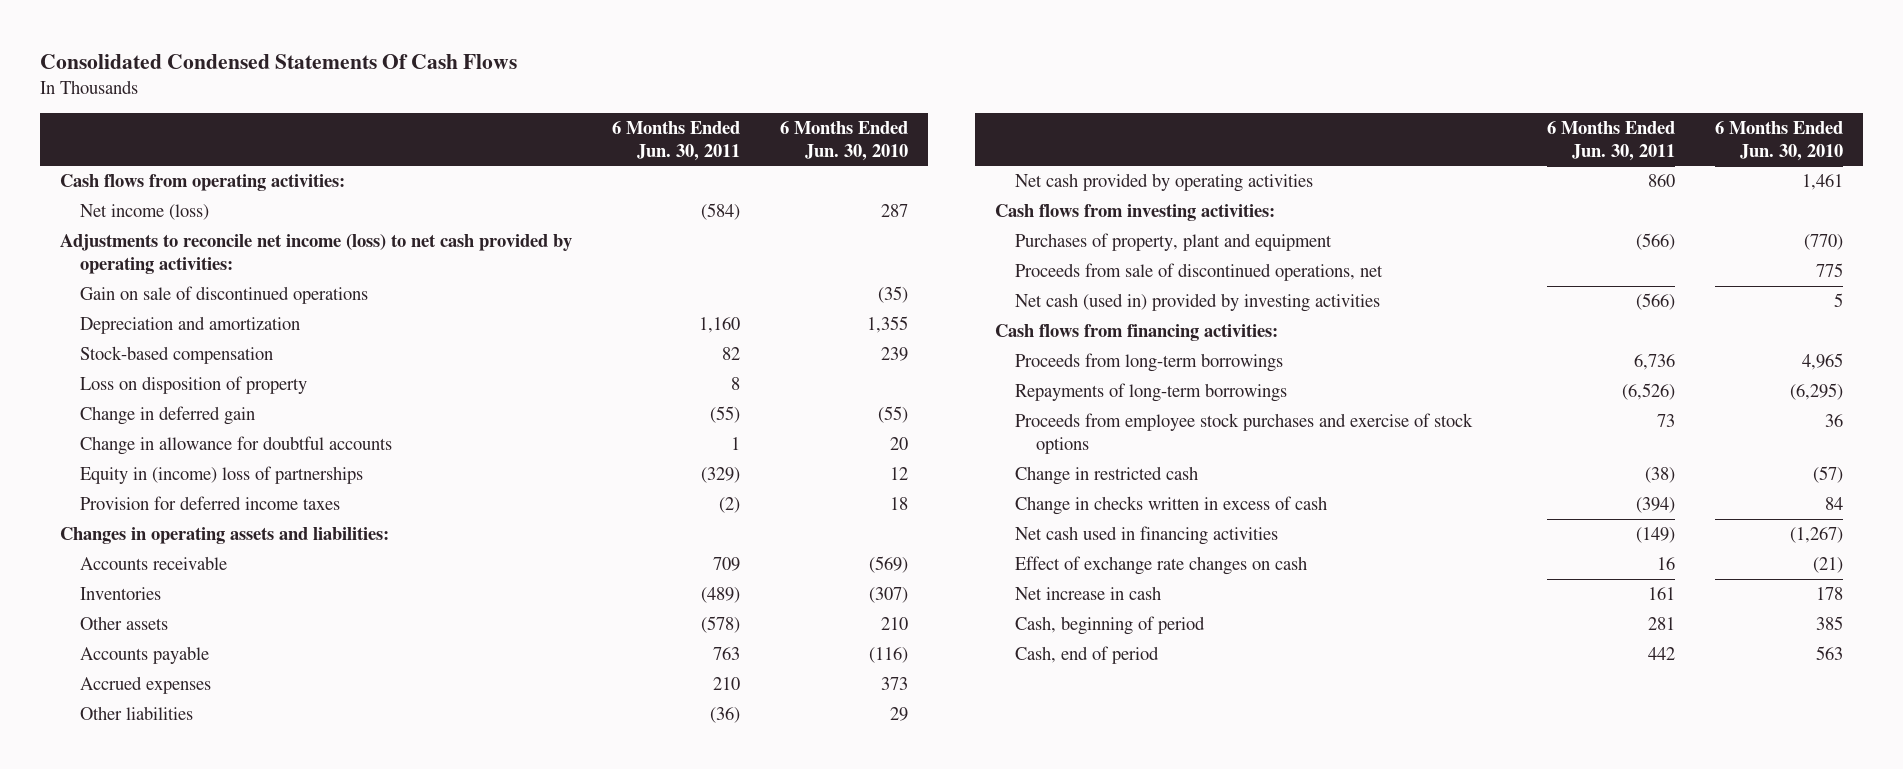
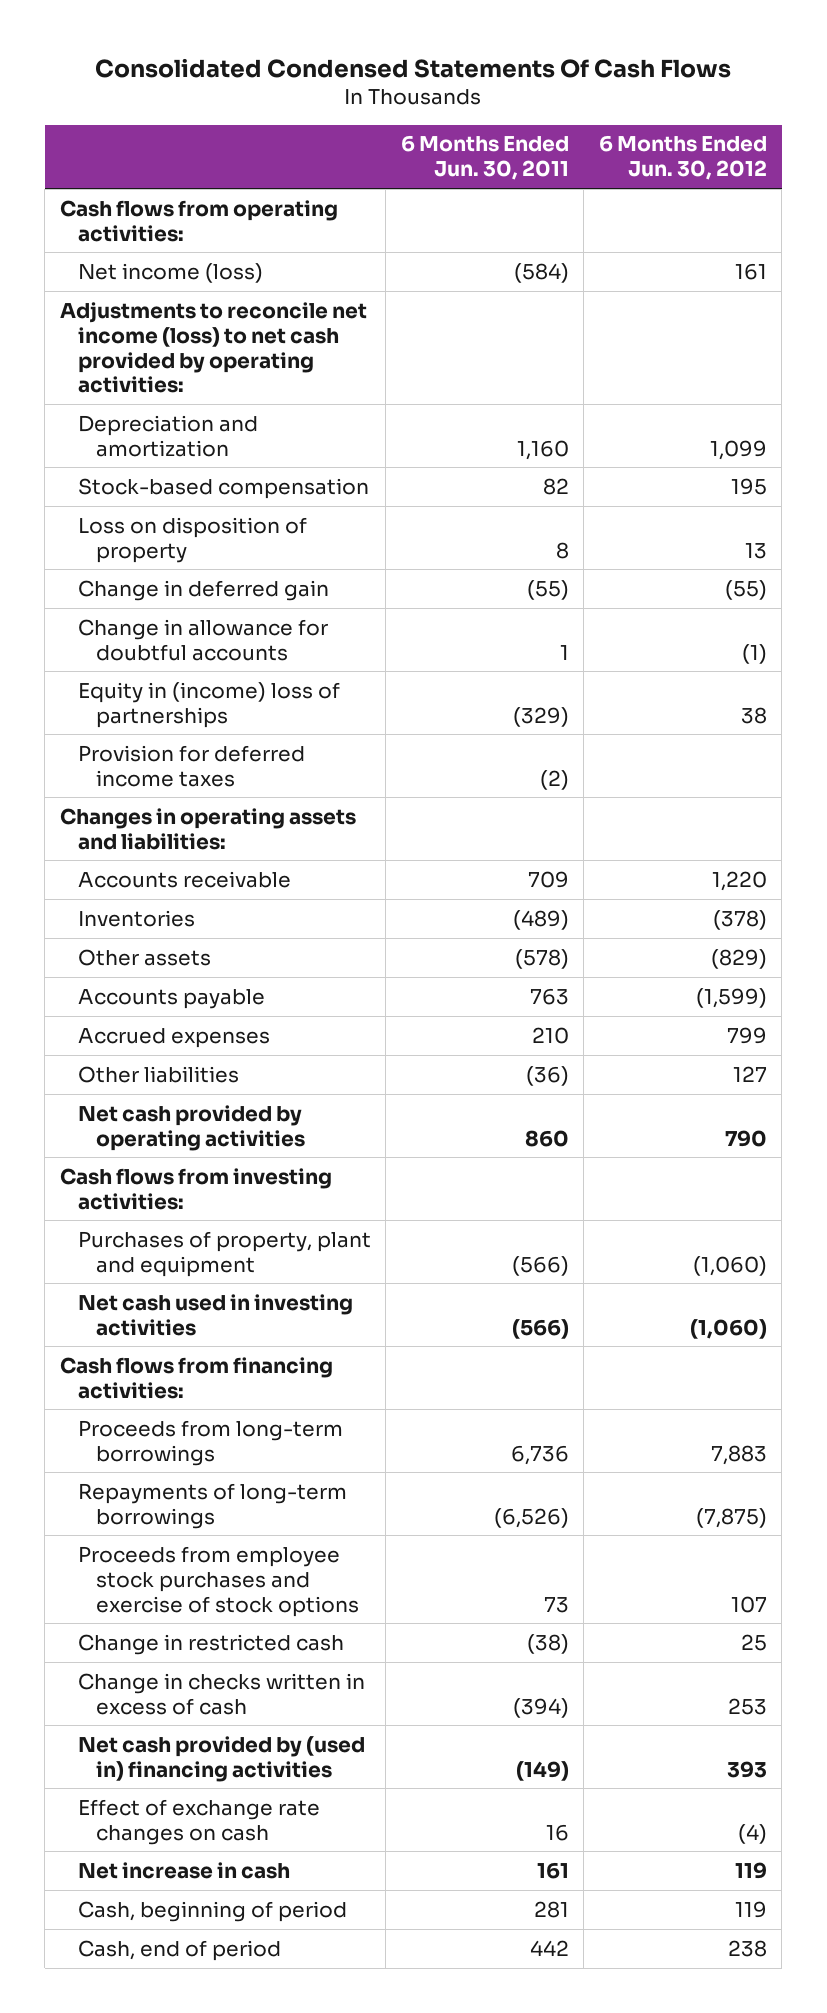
[779,120,908,161] 6 Months Ended Jun. 30, 2010 -> none
none -> [598,135,767,181] 6 Months Ended Jun. 30, 2012
[80,286,369,305] Gain on sale of discontinued operations -> none
[1015,263,1384,282] Proceeds from sale of discontinued operations, net -> none
[1015,293,1381,313] Net cash (used in) provided by investing activities -> [77,1293,353,1336] Net cash used in investing activities
[1015,526,1279,546] Net cash used in financing activities -> [77,1735,365,1782] Net cash provided by (used in) financing activities

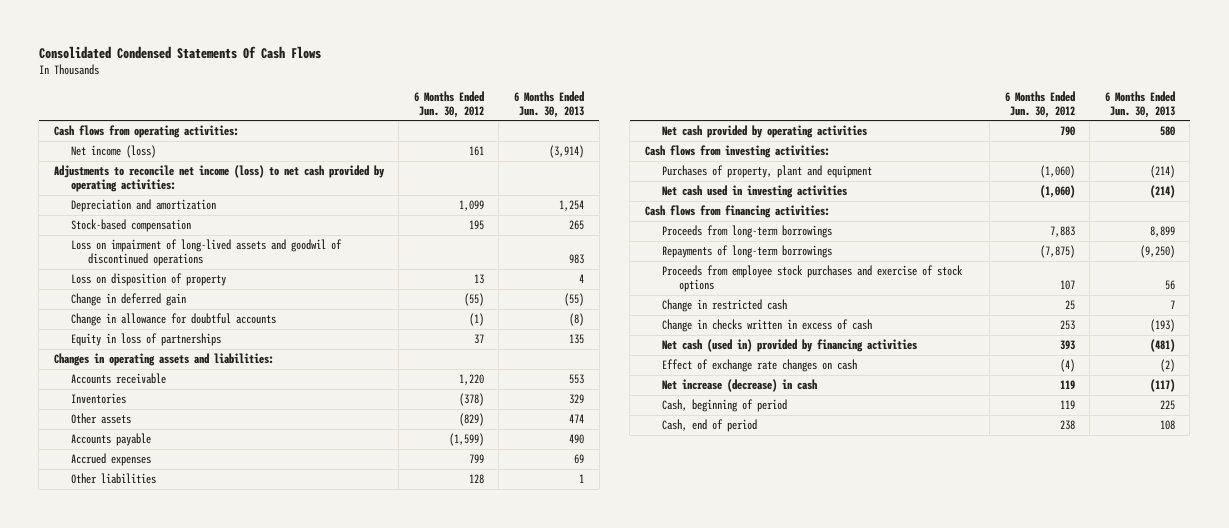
[400,135,569,181] 6 Months Ended Jun. 30, 2011 -> none
none -> [513,90,584,118] 6 Months Ended Jun. 30, 2013
none -> [70,239,342,267] Loss on impairment of long-lived assets and goodwil of discontinued operations
[77,744,305,787] Provision for deferred income taxes -> none
[77,681,340,728] Equity in (income) loss of partnerships -> [70,333,221,347] Equity in loss of partnerships
[740,706,767,724] 38 -> [473,334,484,345] 37
[732,1065,767,1082] 127 -> [468,474,484,485] 128
[77,1735,365,1782] Net cash provided by (used in) financing activities -> [661,339,917,353] Net cash (used in) provided by financing activities
[77,1861,290,1879] Net increase in cash -> [661,379,817,393] Net increase (decrease) in cash

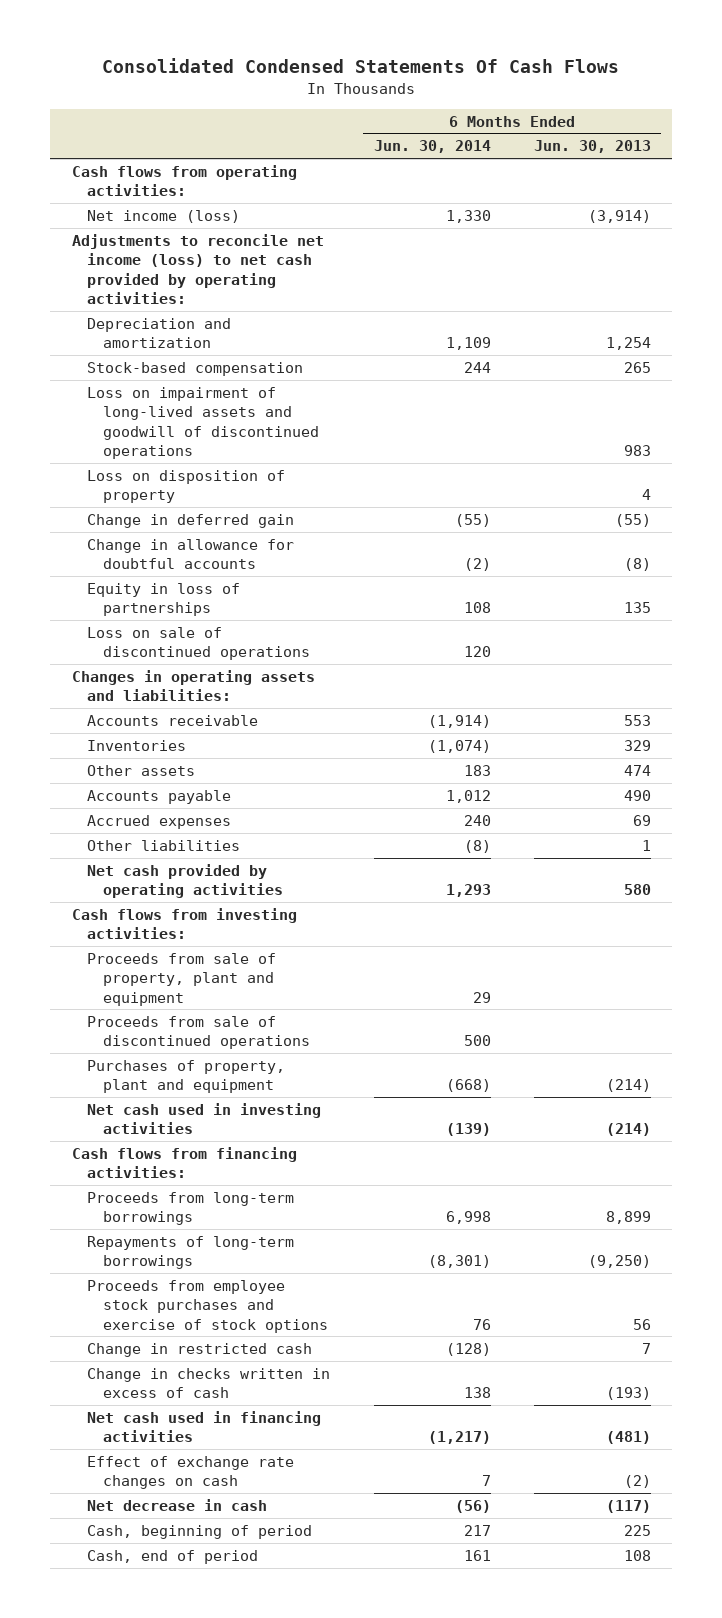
[413,90,484,118] 6 Months Ended Jun. 30, 2012 -> none
none -> [373,140,491,154] Jun. 30, 2014
[70,239,342,267] Loss on impairment of long-lived assets and goodwil of discontinued operations -> [87,386,320,459] Loss on impairment of long-lived assets and goodwill of discontinued operations
none -> [87,626,311,661] Loss on sale of discontinued operations
none -> [87,952,277,1006] Proceeds from sale of property, plant and equipment
none -> [87,1015,311,1050] Proceeds from sale of discontinued operations
[661,339,917,353] Net cash (used in) provided by financing activities -> [87,1410,322,1443] Net cash used in financing activities
[661,379,817,393] Net increase (decrease) in cash -> [87,1498,268,1511] Net decrease in cash

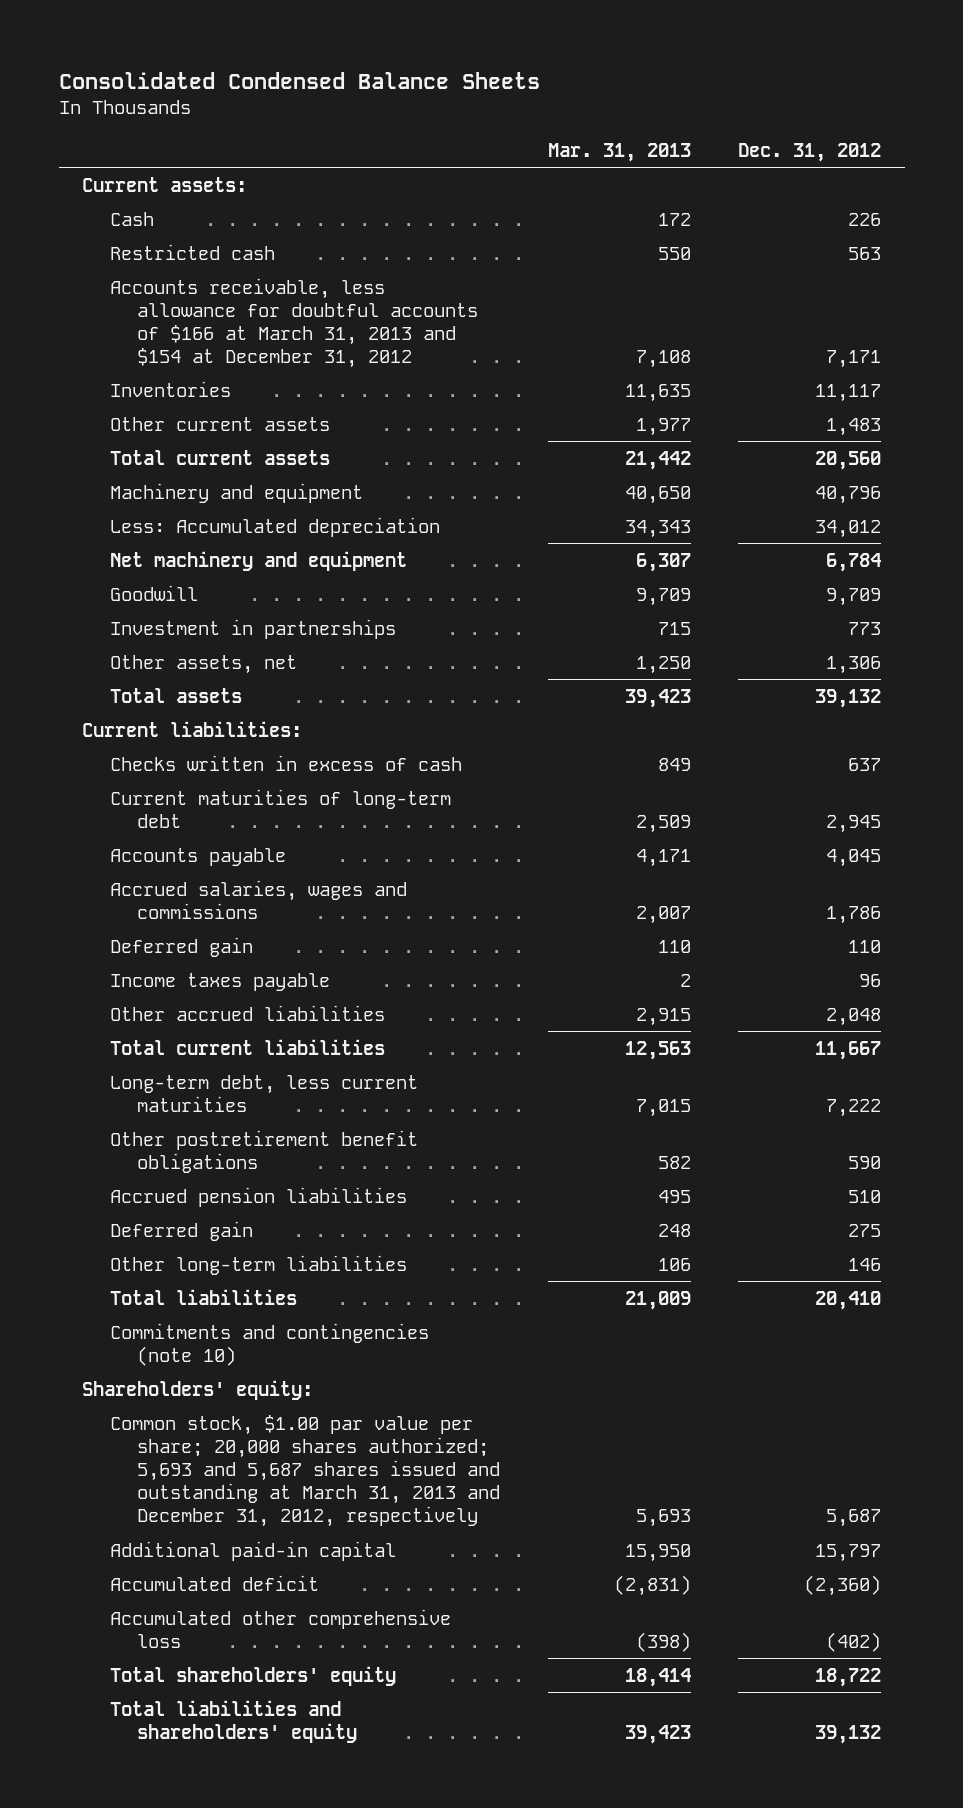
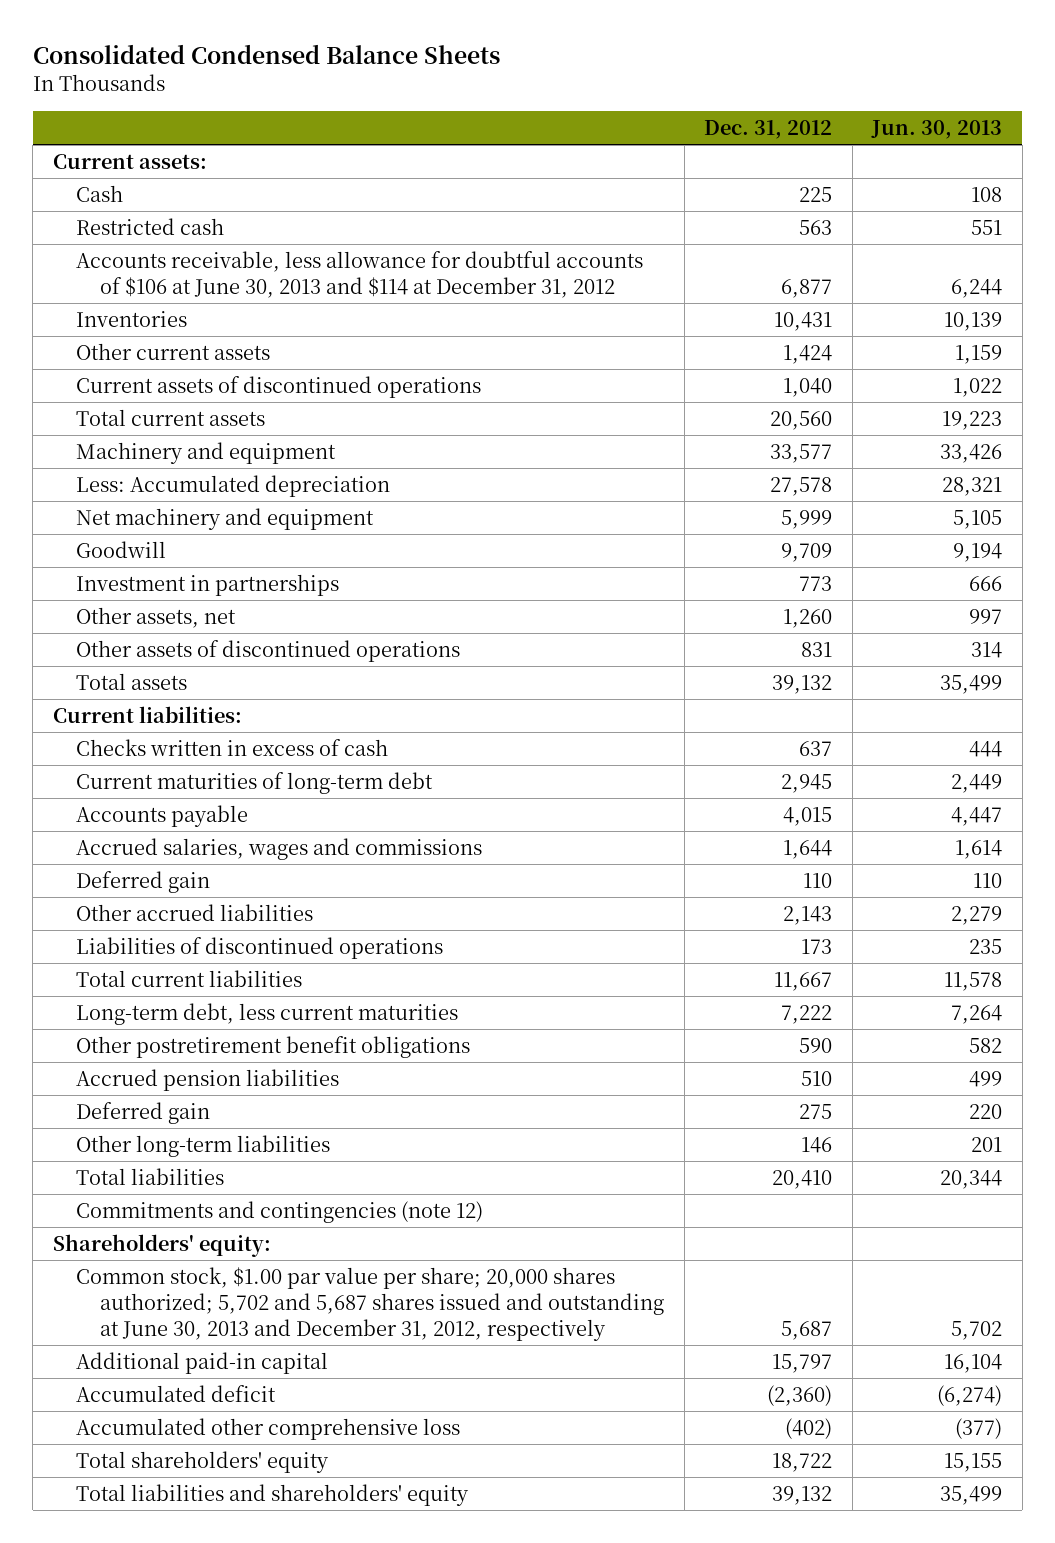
[547,143,691,163] Mar. 31, 2013 -> none
none -> [871,119,1003,139] Jun. 30, 2013
[848,212,882,226] 226 -> [799,186,833,202] 225
[109,277,479,369] Accounts receivable, less allowance for doubtful accounts of $166 at March 31, 2013 and $154 at December 31, 2012 -> [76,250,644,298] Accounts receivable, less allowance for doubtful accounts of $106 at June 30, 2013 and $114 at December 31, 2012
[826,350,882,369] 7,171 -> [781,278,833,298] 6,877
[815,383,882,402] 11,117 -> [774,311,833,331] 10,431
[826,417,882,436] 1,483 -> [783,344,833,364] 1,424
none -> [76,375,482,398] Current assets of discontinued operations
[815,485,882,504] 40,796 -> [770,443,833,463] 33,577
[815,519,882,538] 34,012 -> [770,476,833,496] 27,578
[826,552,882,572] 6,784 -> [781,509,833,529] 5,999
[826,655,882,674] 1,306 -> [783,608,833,628] 1,260
none -> [76,639,461,662] Other assets of discontinued operations
[826,848,882,867] 4,045 -> [783,806,833,826] 4,015
[826,905,882,924] 1,786 -> [783,839,833,859] 1,644
[109,972,330,991] Income taxes payable -> none
[826,1007,882,1026] 2,048 -> [783,905,833,925] 2,143
none -> [76,936,444,959] Liabilities of discontinued operations
[109,1322,429,1366] Commitments and contingencies (note 10) -> [76,1200,484,1223] Commitments and contingencies (note 12)
[109,1414,501,1528] Common stock, $1.00 par value per share; 20,000 shares authorized; 5,693 and 5,687 shares issued and outstanding at March 31, 2013 and December 31, 2012, respectively -> [76,1266,665,1341] Common stock, $1.00 par value per share; 20,000 shares authorized; 5,702 and 5,687 shares issued and outstanding at June 30, 2013 and December 31, 2012, respectively

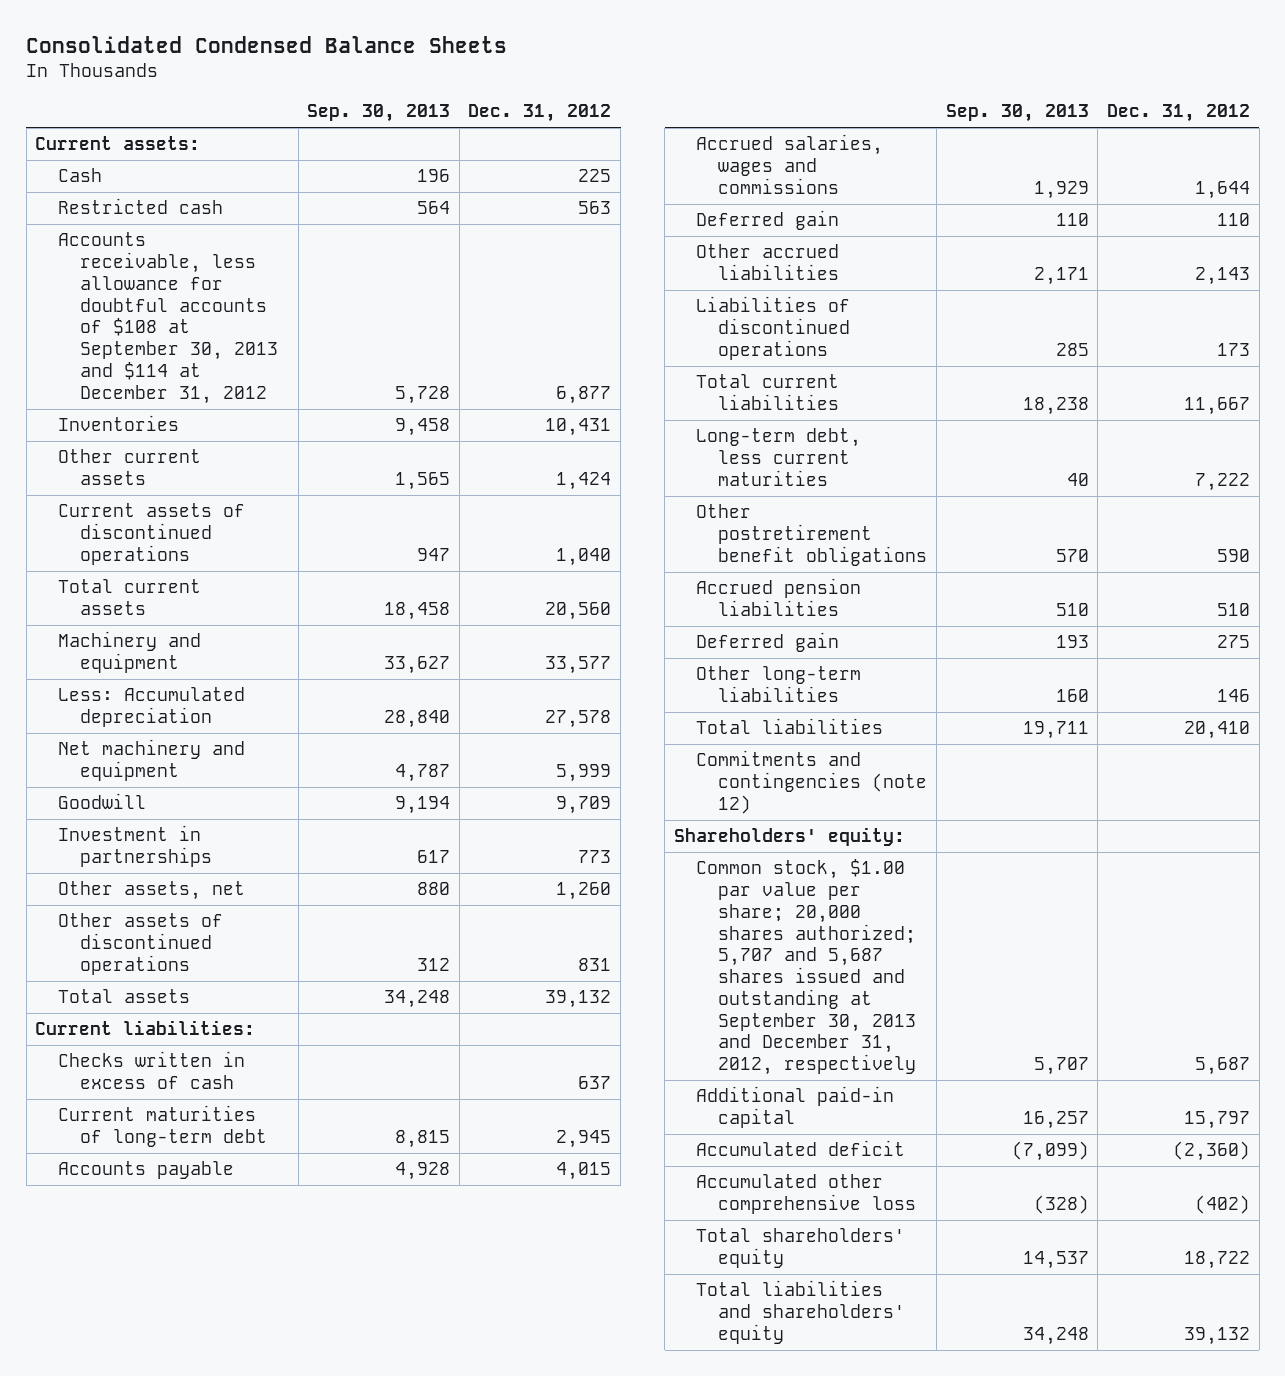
[871,119,1003,139] Jun. 30, 2013 -> none
none -> [307,104,451,123] Sep. 30, 2013
[76,250,644,298] Accounts receivable, less allowance for doubtful accounts of $106 at June 30, 2013 and $114 at December 31, 2012 -> [57,232,278,404] Accounts receivable, less allowance for doubtful accounts of $108 at September 30, 2013 and $114 at December 31, 2012
[76,1266,665,1341] Common stock, $1.00 par value per share; 20,000 shares authorized; 5,702 and 5,687 shares issued and outstanding at June 30, 2013 and December 31, 2012, respectively -> [696,859,917,1076] Common stock, $1.00 par value per share; 20,000 shares authorized; 5,707 and 5,687 shares issued and outstanding at September 30, 2013 and December 31, 2012, respectively

